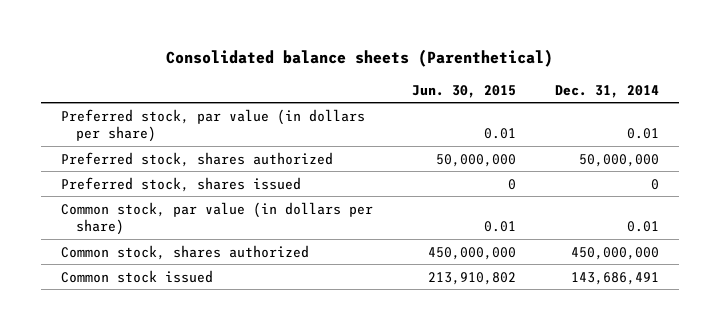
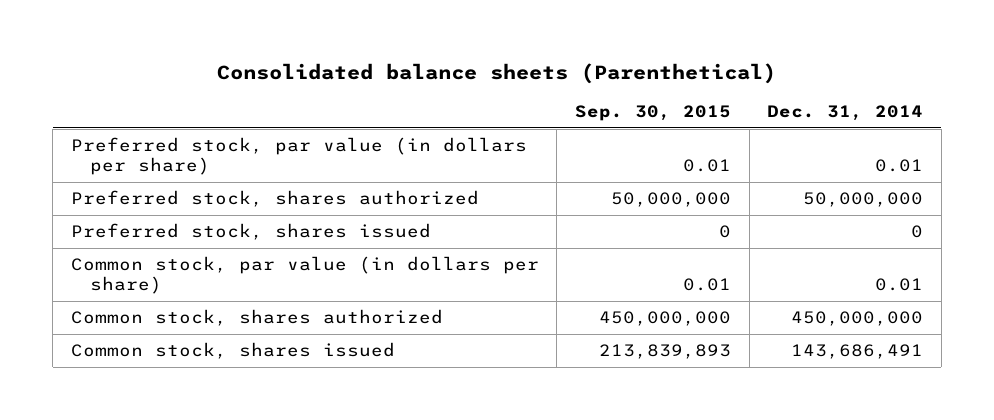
[412,84,517,98] Jun. 30, 2015 -> none
none -> [574,105,731,122] Sep. 30, 2015
[60,269,213,283] Common stock issued -> [70,342,395,360] Common stock, shares issued

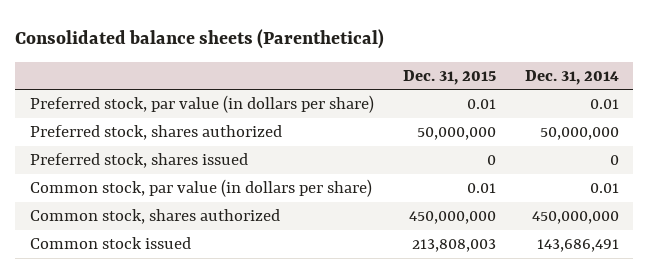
[574,105,731,122] Sep. 30, 2015 -> none
none -> [402,69,496,85] Dec. 31, 2015
[70,342,395,360] Common stock, shares issued -> [29,237,191,250] Common stock issued

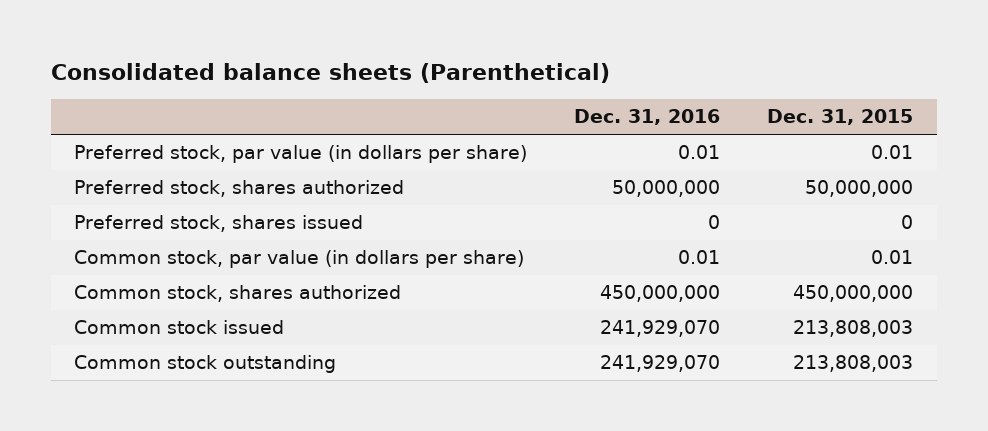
[524,69,619,85] Dec. 31, 2014 -> none
none -> [574,109,721,126] Dec. 31, 2016
none -> [74,355,337,374] Common stock outstanding

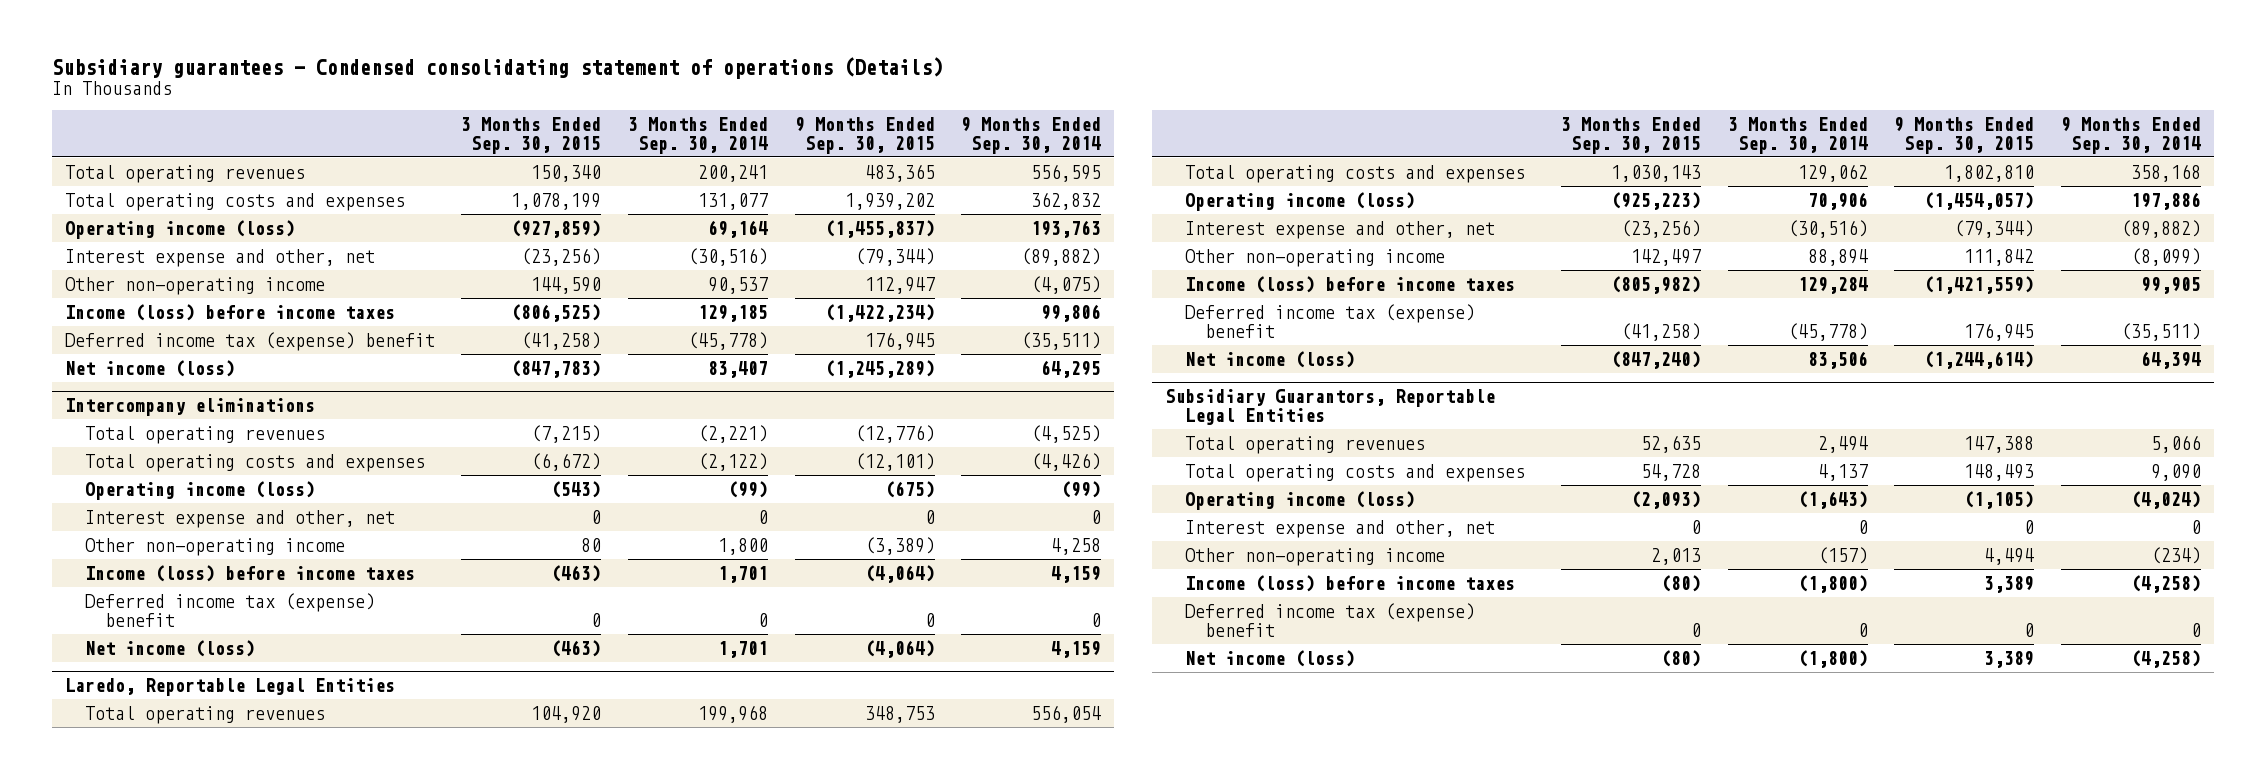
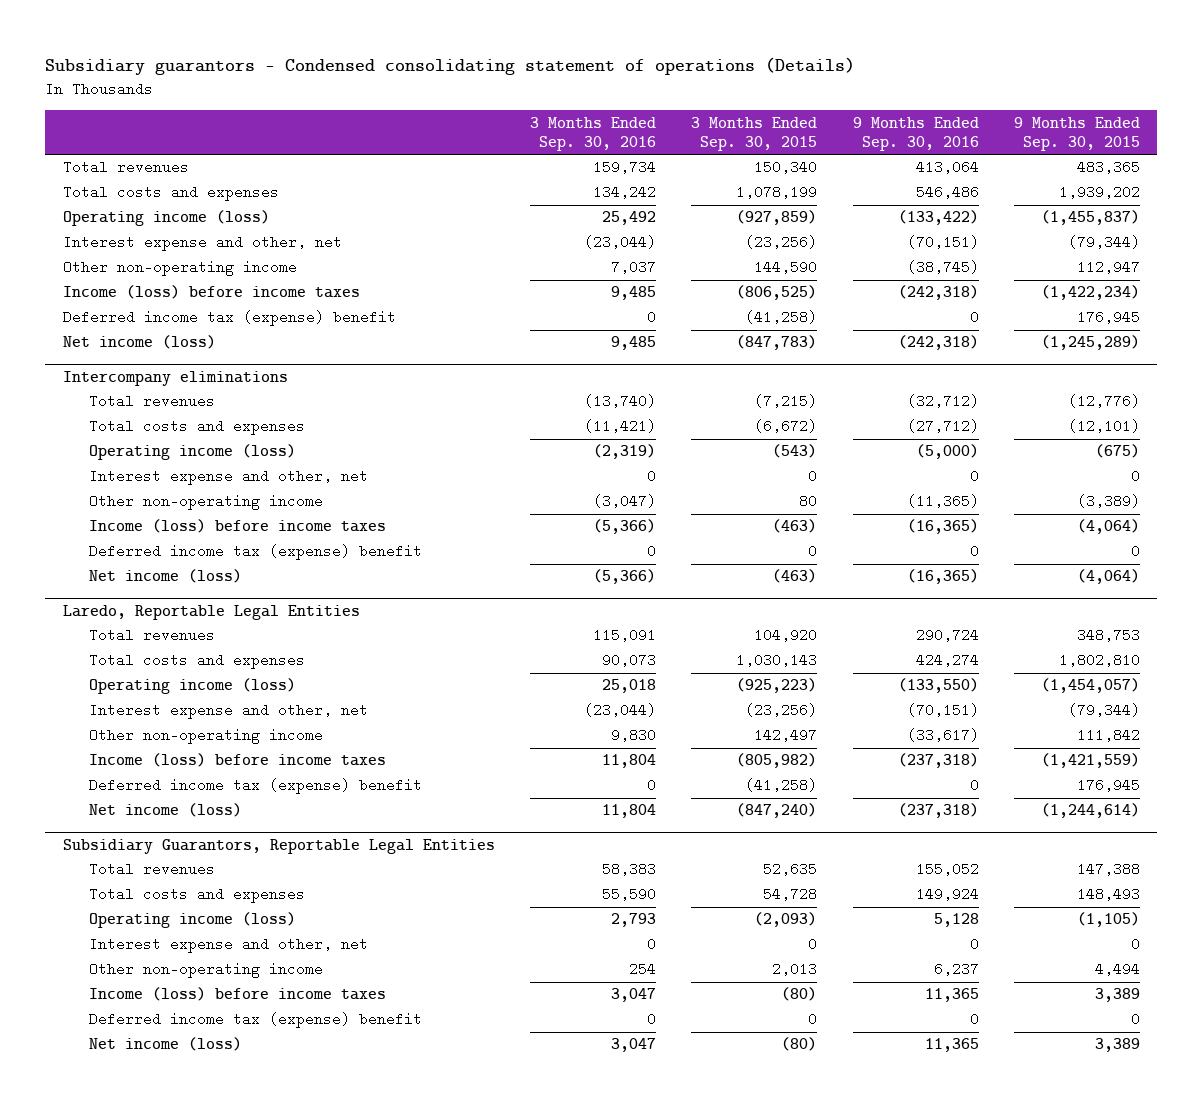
[51,56,943,79] Subsidiary guarantees - Condensed consolidating statement of operations (Details) -> [45,57,856,76] Subsidiary guarantors - Condensed consolidating statement of operations (Details)
[627,116,768,154] 3 Months Ended Sep. 30, 2014 -> none
[961,116,1102,154] 9 Months Ended Sep. 30, 2014 -> none
none -> [530,116,657,151] 3 Months Ended Sep. 30, 2016
none -> [852,116,979,151] 9 Months Ended Sep. 30, 2016
[64,164,305,183] Total operating revenues -> [62,160,189,175] Total revenues
[64,192,405,211] Total operating costs and expenses -> [62,185,279,202] Total costs and expenses
[84,425,325,444] Total operating revenues -> [88,394,215,409] Total revenues
[84,453,425,472] Total operating costs and expenses -> [88,419,305,436] Total costs and expenses
[84,705,325,724] Total operating revenues -> [88,628,215,643] Total revenues
[1184,164,1525,183] Total operating costs and expenses -> [88,653,305,670] Total costs and expenses
[1184,435,1425,454] Total operating revenues -> [88,862,215,877] Total revenues
[1184,463,1525,482] Total operating costs and expenses -> [88,887,305,904] Total costs and expenses

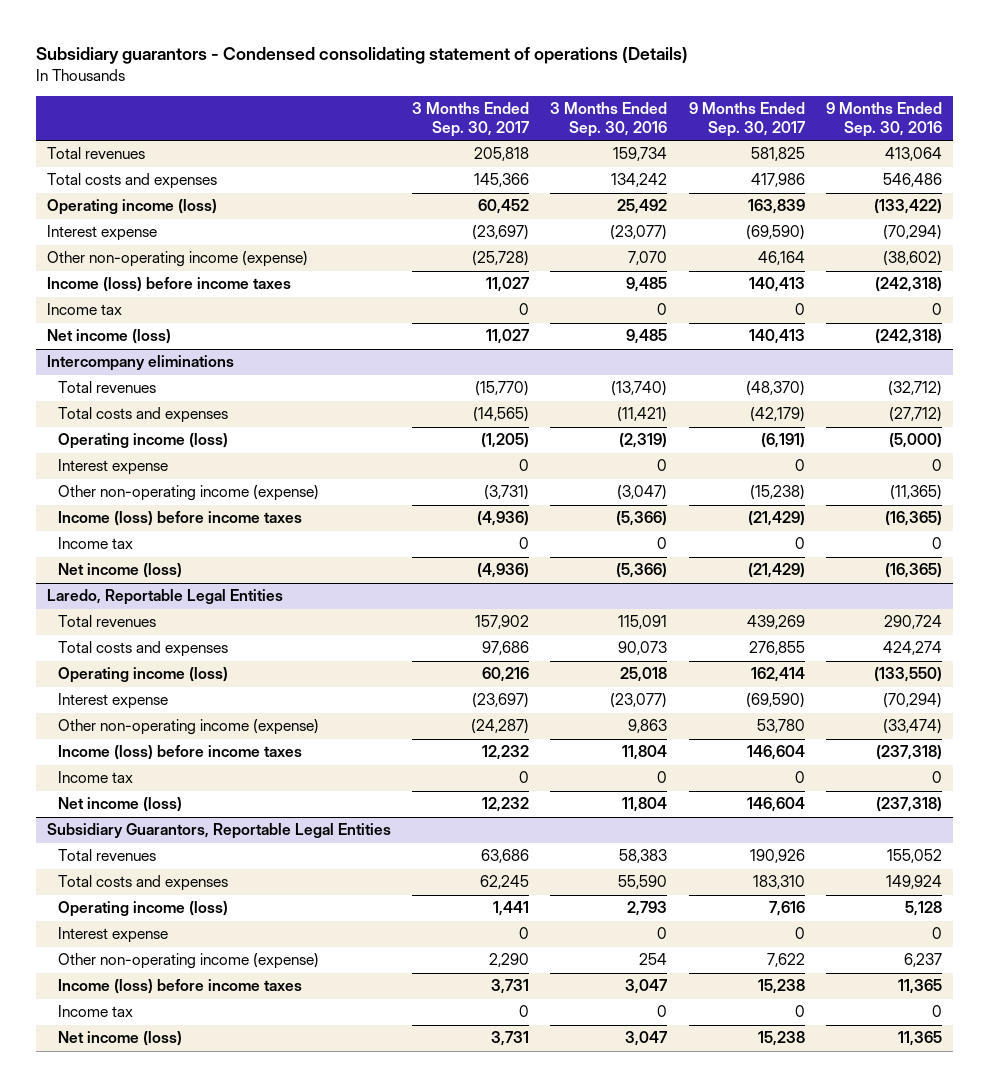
[691,116,818,151] 3 Months Ended Sep. 30, 2015 -> none
[1013,116,1140,151] 9 Months Ended Sep. 30, 2015 -> none
none -> [411,102,529,138] 3 Months Ended Sep. 30, 2017
none -> [688,102,805,138] 9 Months Ended Sep. 30, 2017
[62,235,342,252] Interest expense and other, net -> none
none -> [46,225,157,242] Interest expense
[62,260,297,277] Other non-operating income -> [46,251,308,268] Other non-operating income (expense)
[611,260,657,275] 7,037 -> [628,251,668,266] 7,070
[906,260,979,275] (38,745) -> [883,251,943,267] (38,602)
[62,310,396,327] Deferred income tax (expense) benefit -> [46,303,122,316] Income tax
[88,469,368,486] Interest expense and other, net -> none
none -> [58,459,169,476] Interest expense
[88,494,323,511] Other non-operating income -> [58,485,320,502] Other non-operating income (expense)
[88,544,422,561] Deferred income tax (expense) benefit -> [58,537,134,550] Income tax
[88,703,368,720] Interest expense and other, net -> none
none -> [58,693,169,710] Interest expense
[88,728,323,745] Other non-operating income -> [58,719,320,736] Other non-operating income (expense)
[611,728,657,743] 9,830 -> [628,719,668,734] 9,863
[906,728,979,743] (33,617) -> [883,719,943,735] (33,474)
[88,778,422,795] Deferred income tax (expense) benefit -> [58,771,134,784] Income tax
[88,937,368,954] Interest expense and other, net -> none
none -> [58,927,169,944] Interest expense
[88,962,323,979] Other non-operating income -> [58,953,320,970] Other non-operating income (expense)
[88,1012,422,1029] Deferred income tax (expense) benefit -> [58,1005,134,1018] Income tax

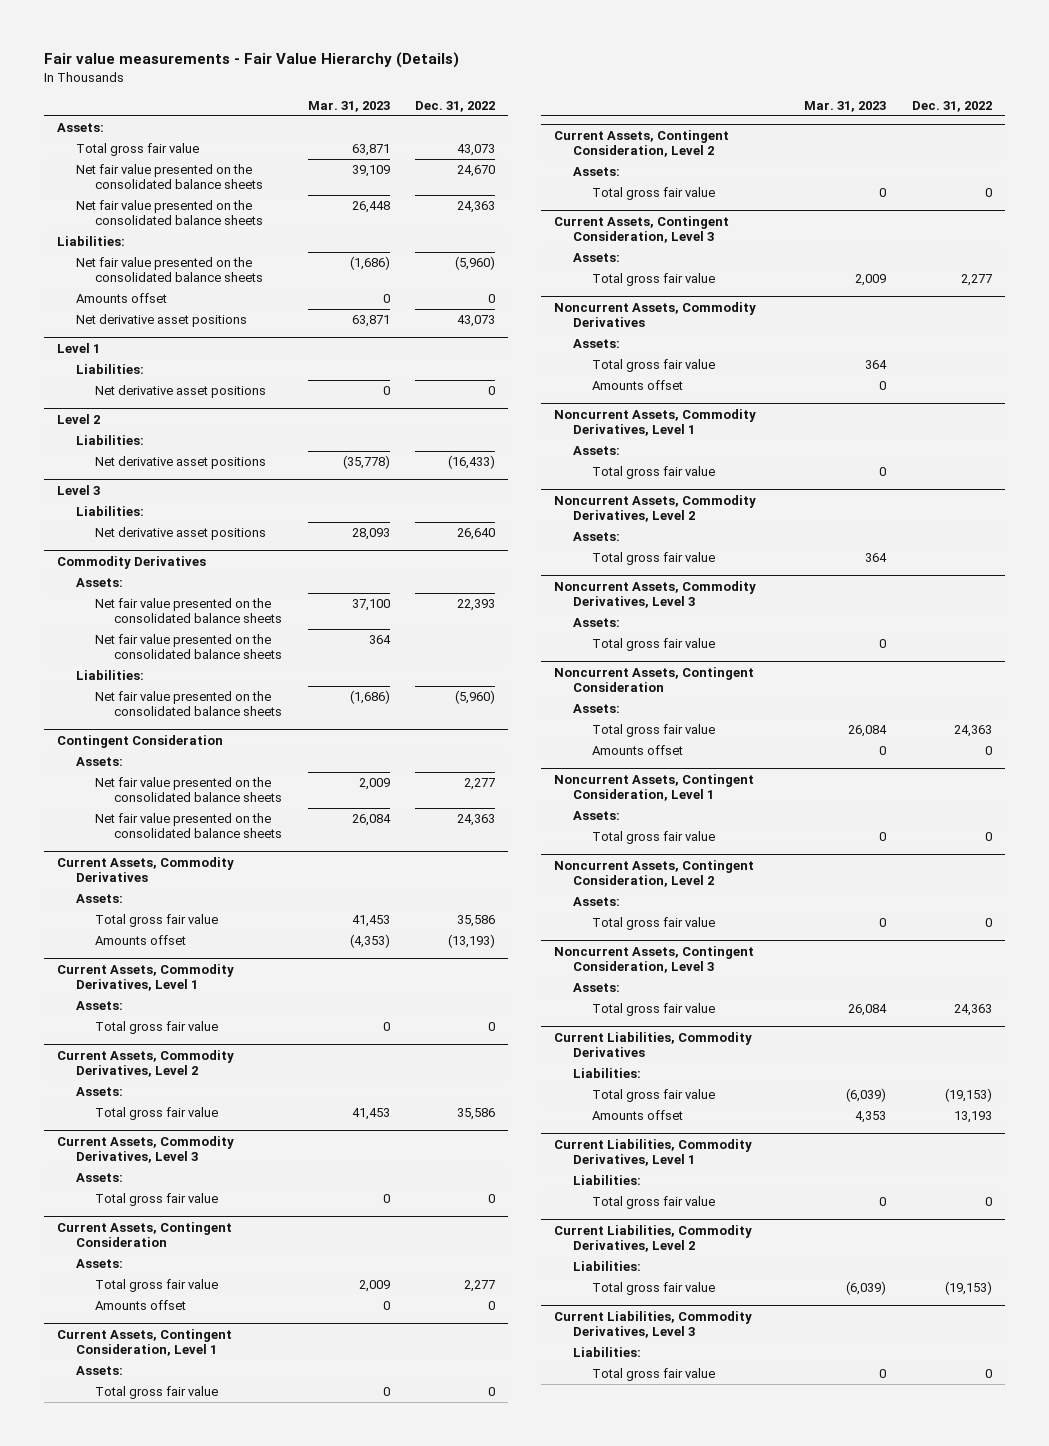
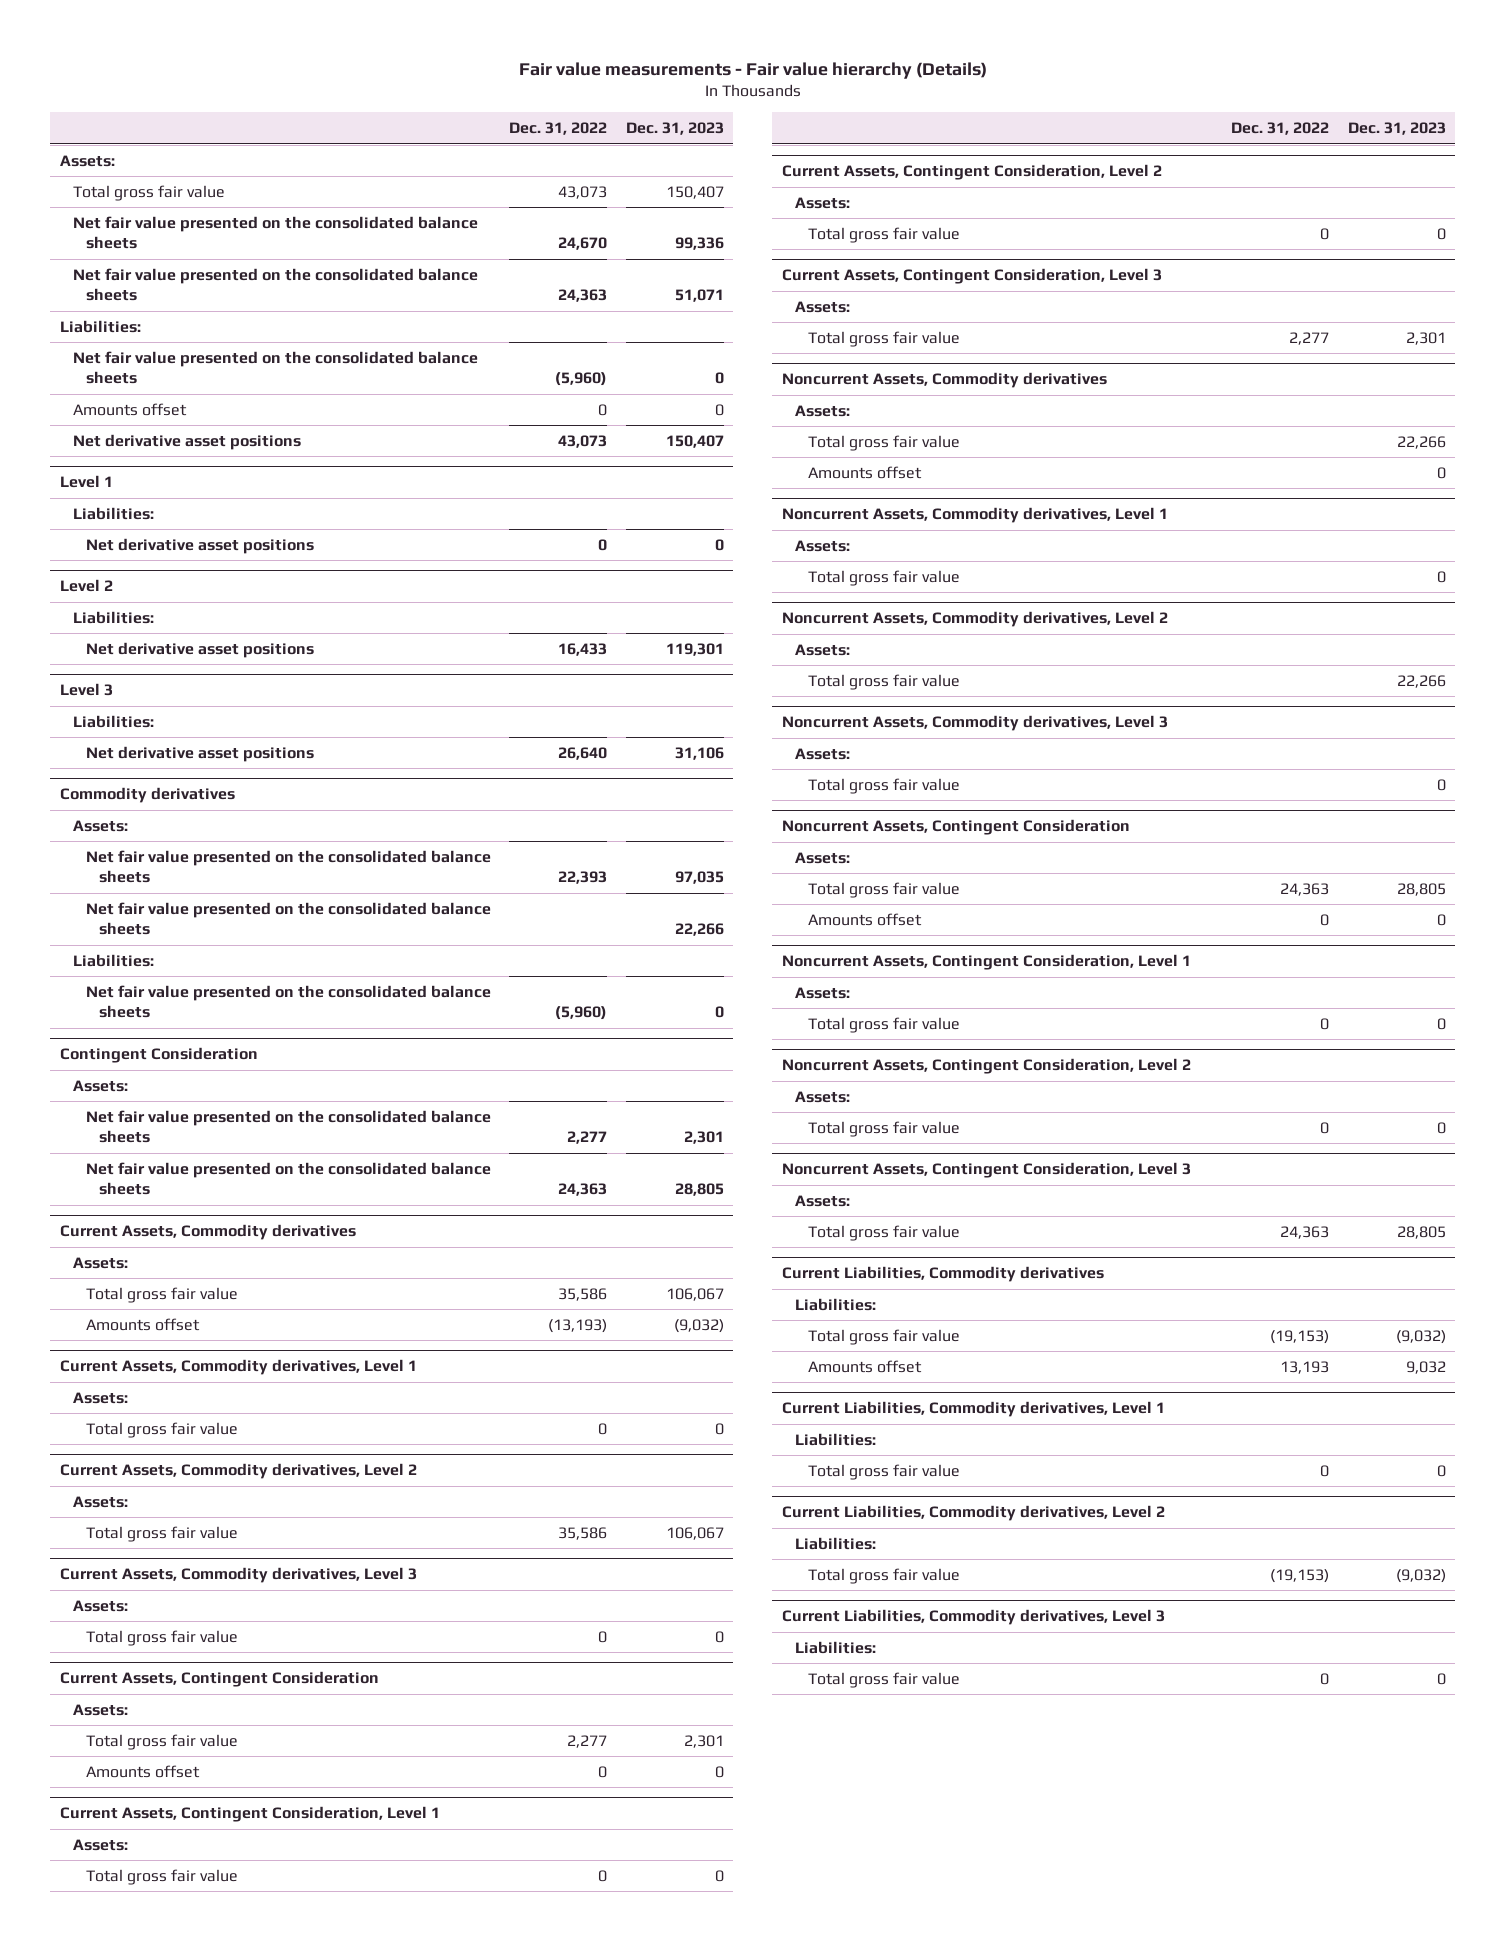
[44,52,460,69] Fair value measurements - Fair Value Hierarchy (Details) -> [518,61,987,79] Fair value measurements - Fair value hierarchy (Details)
[307,101,390,113] Mar. 31, 2023 -> none
none -> [625,121,724,135] Dec. 31, 2023
[448,455,496,470] (16,433) -> [558,642,608,656] 16,433
[56,555,206,569] Commodity Derivatives -> [59,787,235,804] Commodity derivatives
[56,856,234,883] Current Assets, Commodity Derivatives -> [59,1224,356,1241] Current Assets, Commodity derivatives
[56,963,234,992] Current Assets, Commodity Derivatives, Level 1 -> [59,1359,417,1376] Current Assets, Commodity derivatives, Level 1
[56,1049,234,1078] Current Assets, Commodity Derivatives, Level 2 -> [59,1463,417,1480] Current Assets, Commodity derivatives, Level 2
[56,1135,234,1164] Current Assets, Commodity Derivatives, Level 3 -> [59,1567,417,1584] Current Assets, Commodity derivatives, Level 3
[553,301,756,328] Noncurrent Assets, Commodity Derivatives -> [781,372,1107,389] Noncurrent Assets, Commodity derivatives
[553,408,756,437] Noncurrent Assets, Commodity Derivatives, Level 1 -> [781,507,1168,524] Noncurrent Assets, Commodity derivatives, Level 1
[553,494,756,523] Noncurrent Assets, Commodity Derivatives, Level 2 -> [781,611,1168,628] Noncurrent Assets, Commodity derivatives, Level 2
[553,580,756,609] Noncurrent Assets, Commodity Derivatives, Level 3 -> [781,715,1168,732] Noncurrent Assets, Commodity derivatives, Level 3
[553,1031,752,1058] Current Liabilities, Commodity Derivatives -> [781,1266,1104,1283] Current Liabilities, Commodity derivatives
[553,1138,752,1167] Current Liabilities, Commodity Derivatives, Level 1 -> [781,1401,1165,1418] Current Liabilities, Commodity derivatives, Level 1
[553,1224,752,1253] Current Liabilities, Commodity Derivatives, Level 2 -> [781,1505,1165,1522] Current Liabilities, Commodity derivatives, Level 2
[553,1310,752,1339] Current Liabilities, Commodity Derivatives, Level 3 -> [781,1609,1165,1626] Current Liabilities, Commodity derivatives, Level 3

